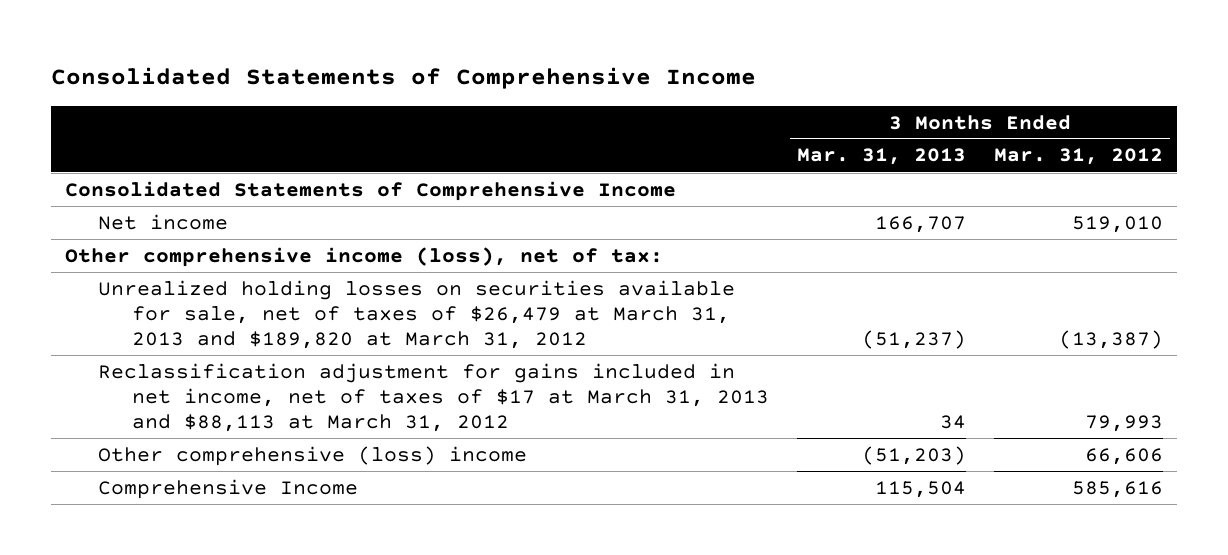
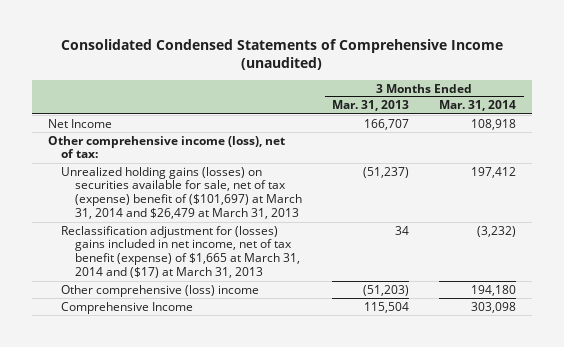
[50,67,756,90] Consolidated Statements of Comprehensive Income -> [60,39,503,71] Consolidated Condensed Statements of Comprehensive Income (unaudited)
[994,148,1164,166] Mar. 31, 2012 -> none
none -> [439,100,517,112] Mar. 31, 2014
[64,180,676,201] Consolidated Statements of Comprehensive Income -> none
[98,213,229,230] Net income -> [47,118,112,128] Net Income
[98,279,736,350] Unrealized holding losses on securities available for sale, net of taxes of $26,479 at March 31, 2013 and $189,820 at March 31, 2012 -> [61,166,303,220] Unrealized holding gains (losses) on securities available for sale, net of tax (expense) benefit of ($101,697) at March 31, 2014 and $26,479 at March 31, 2013
[98,362,769,433] Reclassification adjustment for gains included in net income, net of taxes of $17 at March 31, 2013 and $88,113 at March 31, 2012 -> [61,225,301,279] Reclassification adjustment for (losses) gains included in net income, net of tax benefit (expense) of $1,665 at March 31, 2014 and ($17) at March 31, 2013

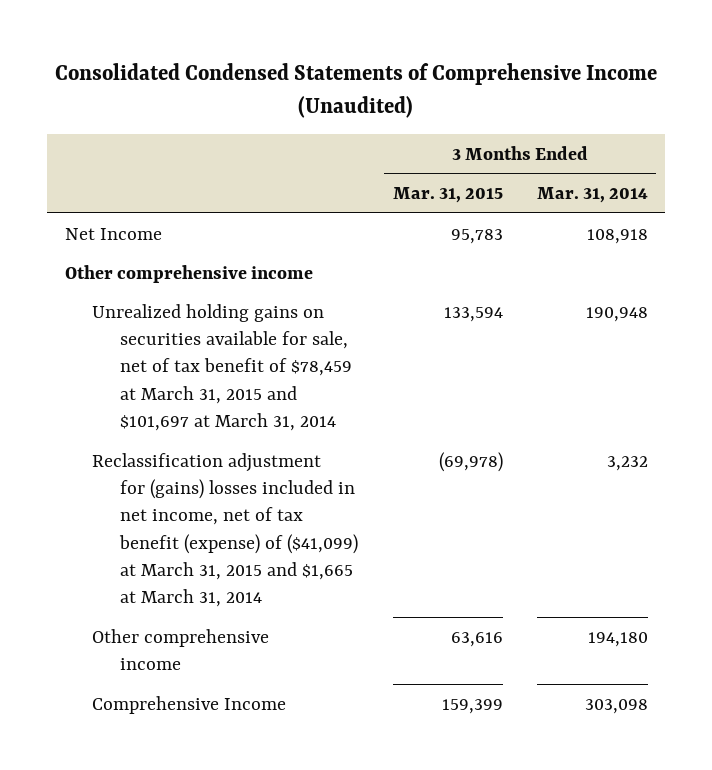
[60,39,503,71] Consolidated Condensed Statements of Comprehensive Income (unaudited) -> [55,63,658,118] Consolidated Condensed Statements of Comprehensive Income (Unaudited)
[332,100,410,112] Mar. 31, 2013 -> none
none -> [392,187,503,204] Mar. 31, 2015
[47,135,285,159] Other comprehensive income (loss), net of tax: -> [64,264,313,283] Other comprehensive income
[61,166,303,220] Unrealized holding gains (losses) on securities available for sale, net of tax (expense) benefit of ($101,697) at March 31, 2014 and $26,479 at March 31, 2013 -> [92,303,353,432] Unrealized holding gains on securities available for sale, net of tax benefit of $78,459 at March 31, 2015 and $101,697 at March 31, 2014
[471,166,517,178] 197,412 -> [585,306,648,322] 190,948
[61,225,301,279] Reclassification adjustment for (losses) gains included in net income, net of tax benefit (expense) of $1,665 at March 31, 2014 and ($17) at March 31, 2013 -> [92,452,359,608] Reclassification adjustment for (gains) losses included in net income, net of tax benefit (expense) of ($41,099) at March 31, 2015 and $1,665 at March 31, 2014
[477,225,517,237] (3,232) -> [606,455,648,471] 3,232
[61,284,260,297] Other comprehensive (loss) income -> [92,628,270,671] Other comprehensive income

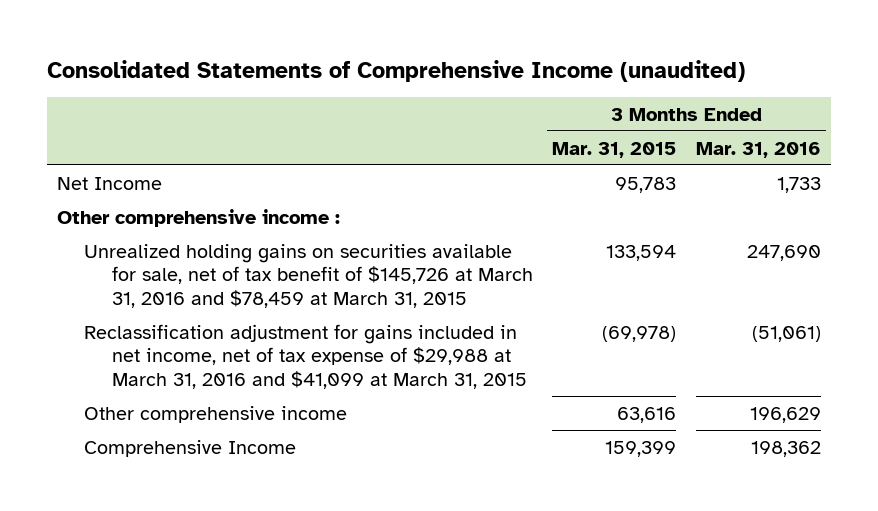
[55,63,658,118] Consolidated Condensed Statements of Comprehensive Income (Unaudited) -> [47,59,746,82] Consolidated Statements of Comprehensive Income (unaudited)
[536,187,648,204] Mar. 31, 2014 -> none
none -> [695,141,821,158] Mar. 31, 2016
[64,264,313,283] Other comprehensive income -> [56,208,340,227] Other comprehensive income :
[92,303,353,432] Unrealized holding gains on securities available for sale, net of tax benefit of $78,459 at March 31, 2015 and $101,697 at March 31, 2014 -> [84,243,533,308] Unrealized holding gains on securities available for sale, net of tax benefit of $145,726 at March 31, 2016 and $78,459 at March 31, 2015
[92,452,359,608] Reclassification adjustment for (gains) losses included in net income, net of tax benefit (expense) of ($41,099) at March 31, 2015 and $1,665 at March 31, 2014 -> [84,323,527,389] Reclassification adjustment for gains included in net income, net of tax expense of $29,988 at March 31, 2016 and $41,099 at March 31, 2015

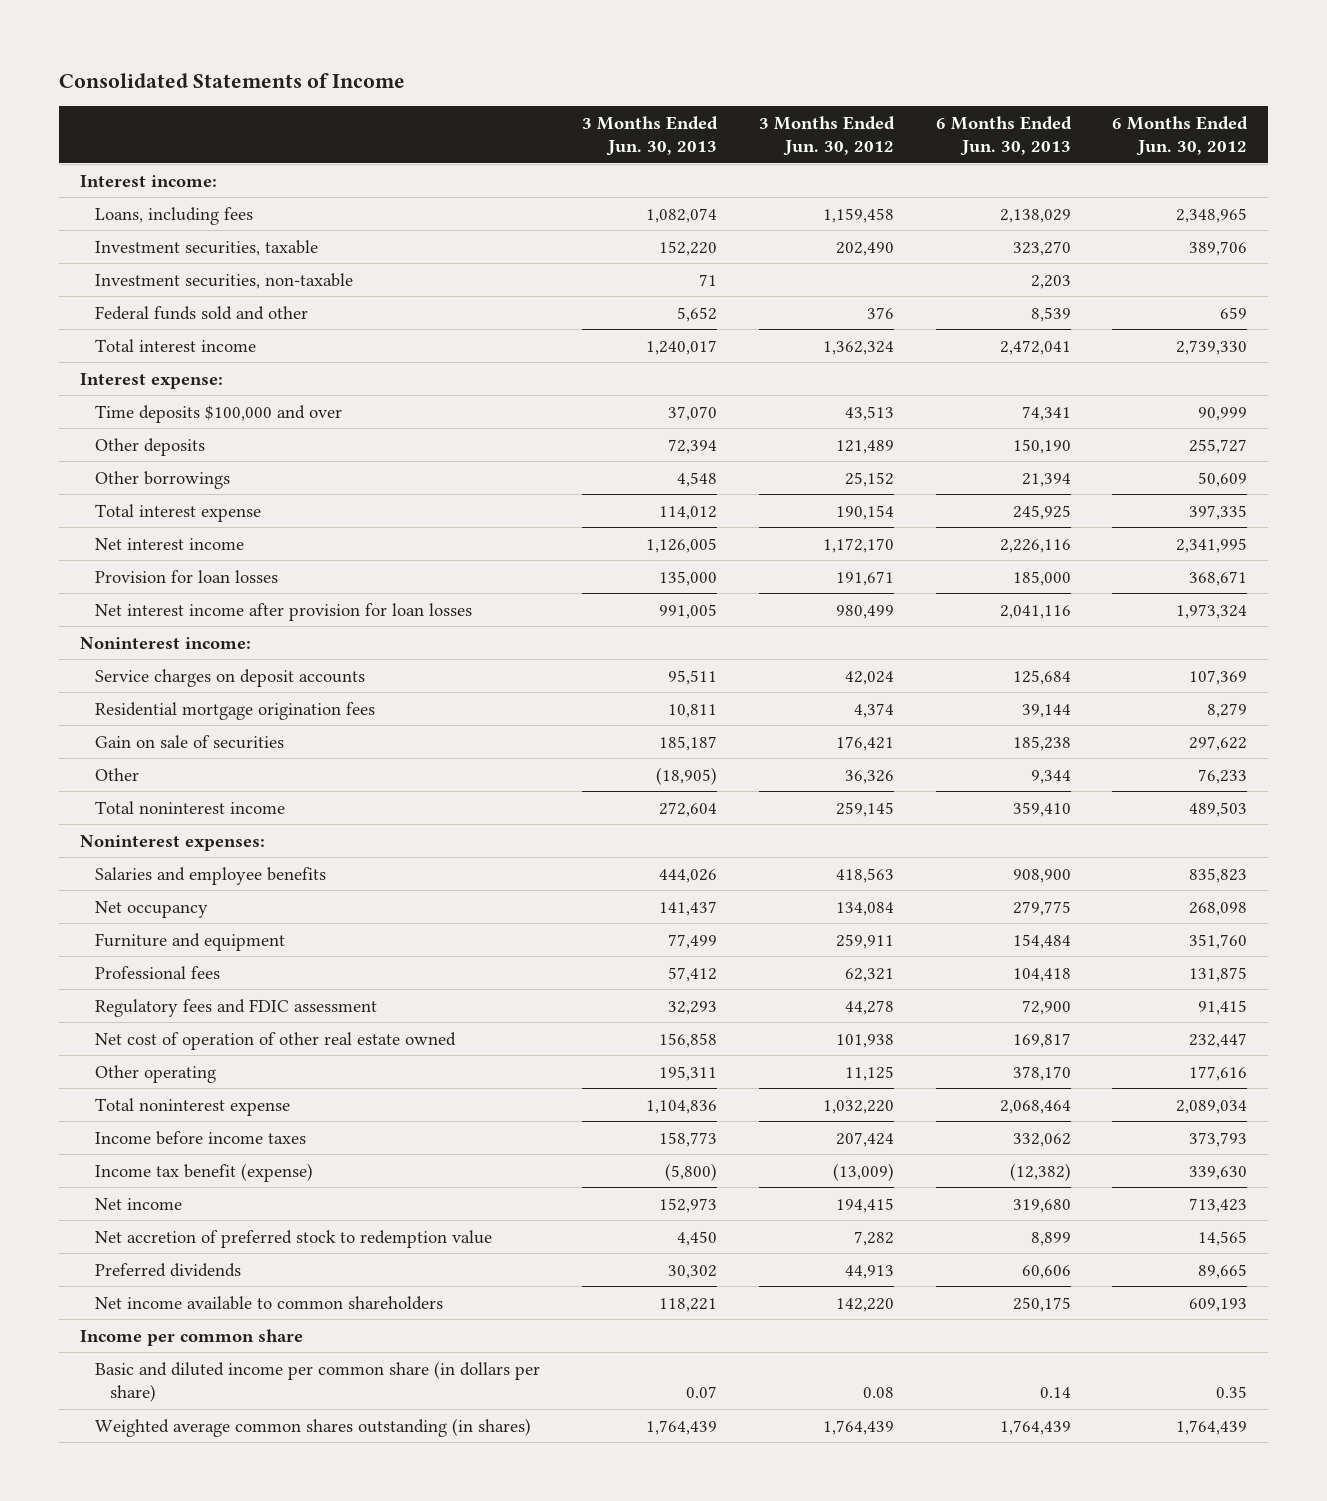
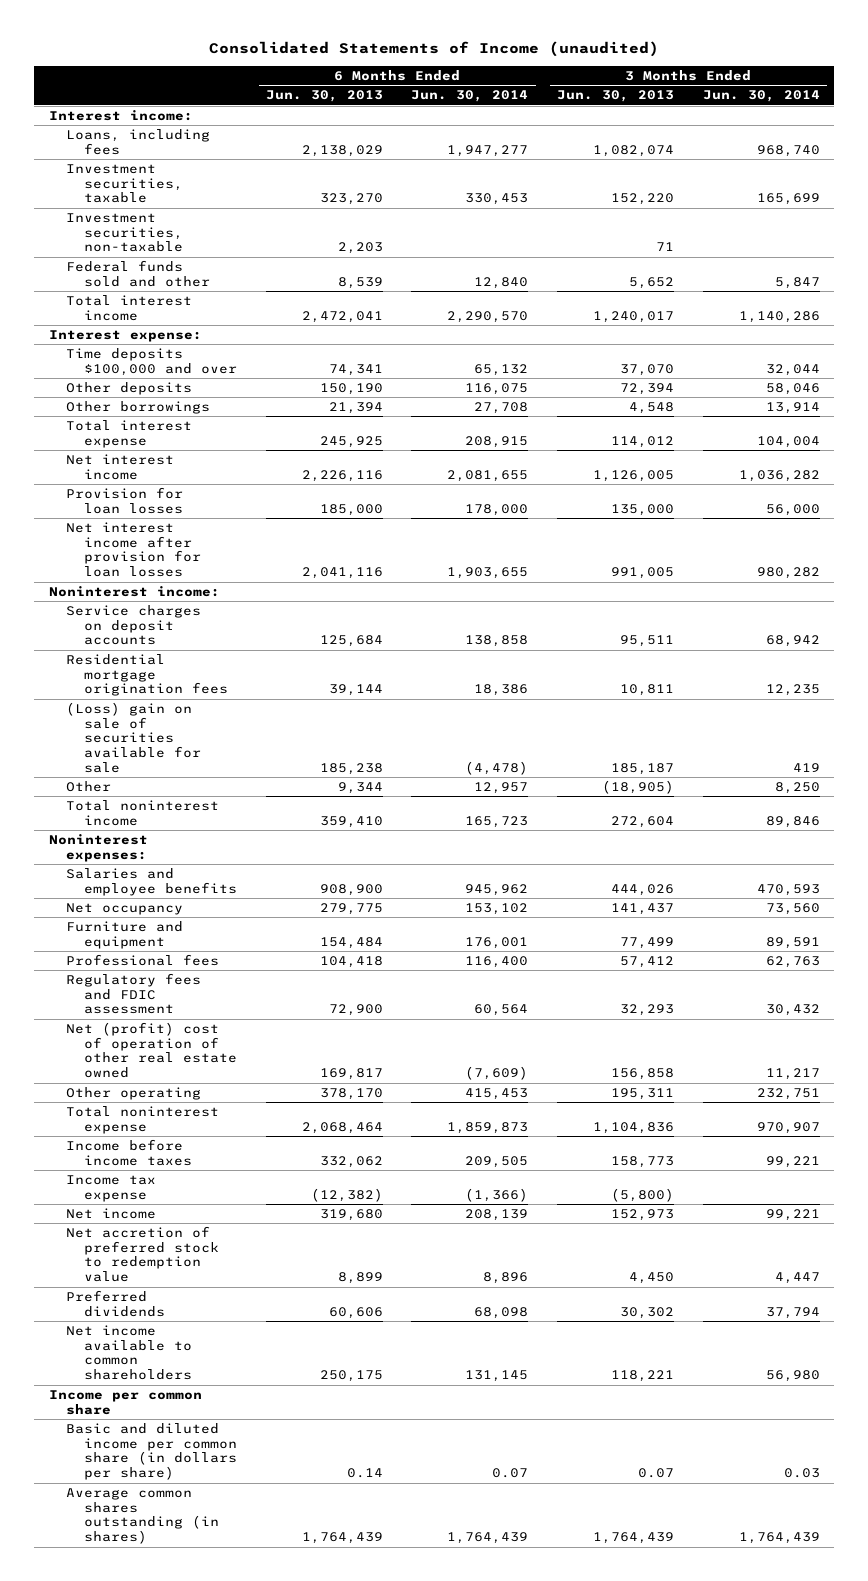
[58,72,405,88] Consolidated Statements of Income -> [209,41,660,58] Consolidated Statements of Income (unaudited)
[758,115,895,157] 3 Months Ended Jun. 30, 2012 -> none
[1112,115,1249,157] 6 Months Ended Jun. 30, 2012 -> none
none -> [411,90,529,103] Jun. 30, 2014
none -> [702,90,820,103] Jun. 30, 2014
[95,734,285,749] Gain on sale of securities -> [66,702,202,773] (Loss) gain on sale of securities available for sale
[95,1031,457,1050] Net cost of operation of other real estate owned -> [66,1022,238,1079] Net (profit) cost of operation of other real estate owned
[95,1162,314,1182] Income tax benefit (expense) -> [66,1175,157,1202] Income tax expense
[95,1417,532,1437] Weighted average common shares outstanding (in shares) -> [66,1488,220,1545] Average common shares outstanding (in shares)

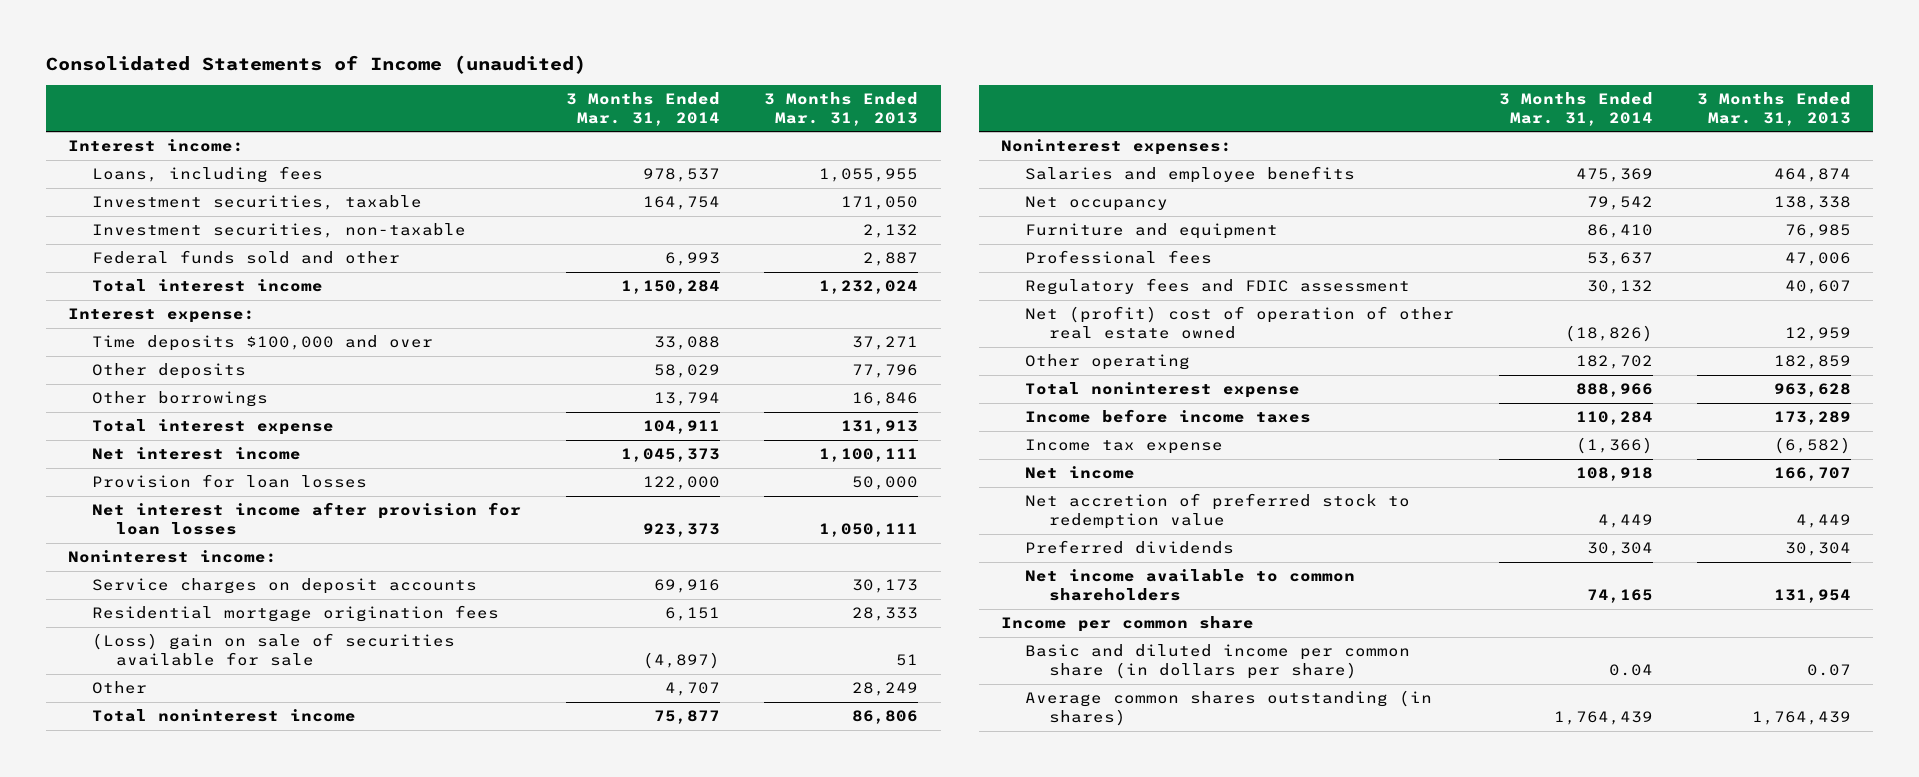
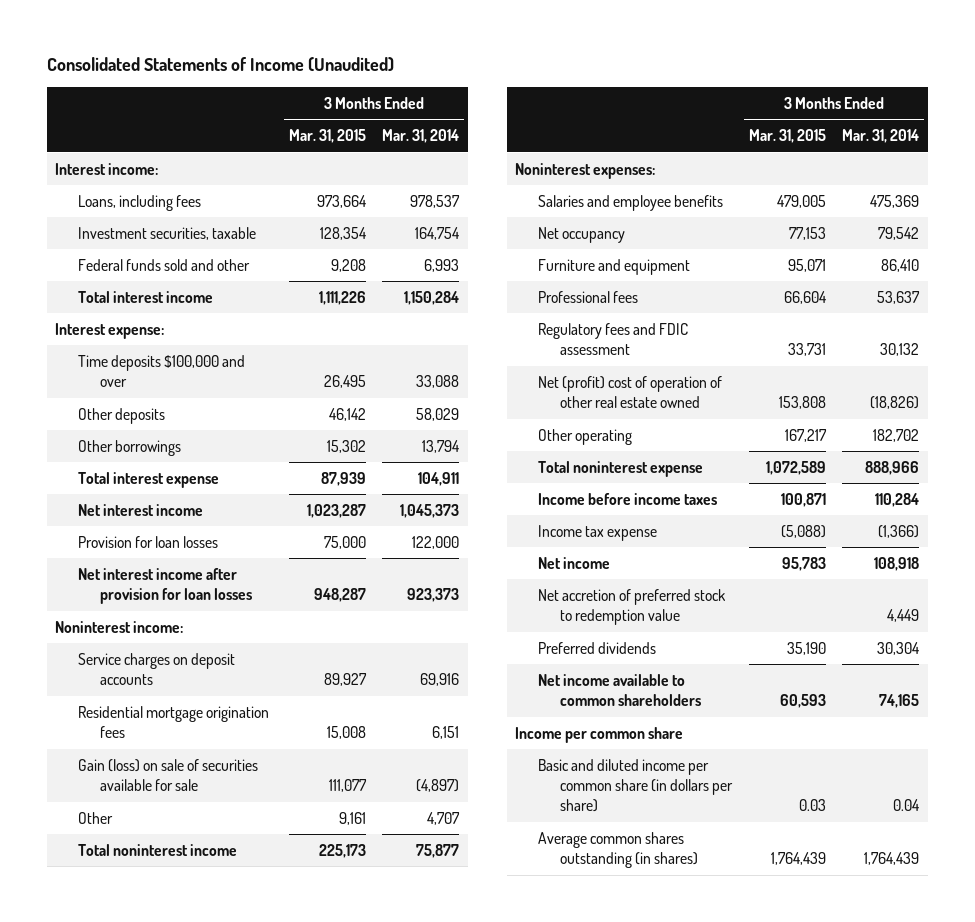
[45,54,586,74] Consolidated Statements of Income (unaudited) -> [46,57,394,73] Consolidated Statements of Income (Unaudited)
[764,91,919,127] 3 Months Ended Mar. 31, 2013 -> none
none -> [288,129,366,144] Mar. 31, 2015
[92,223,467,239] Investment securities, non-taxable -> none
[92,633,456,667] (Loss) gain on sale of securities available for sale -> [77,758,258,792] Gain (loss) on sale of securities available for sale

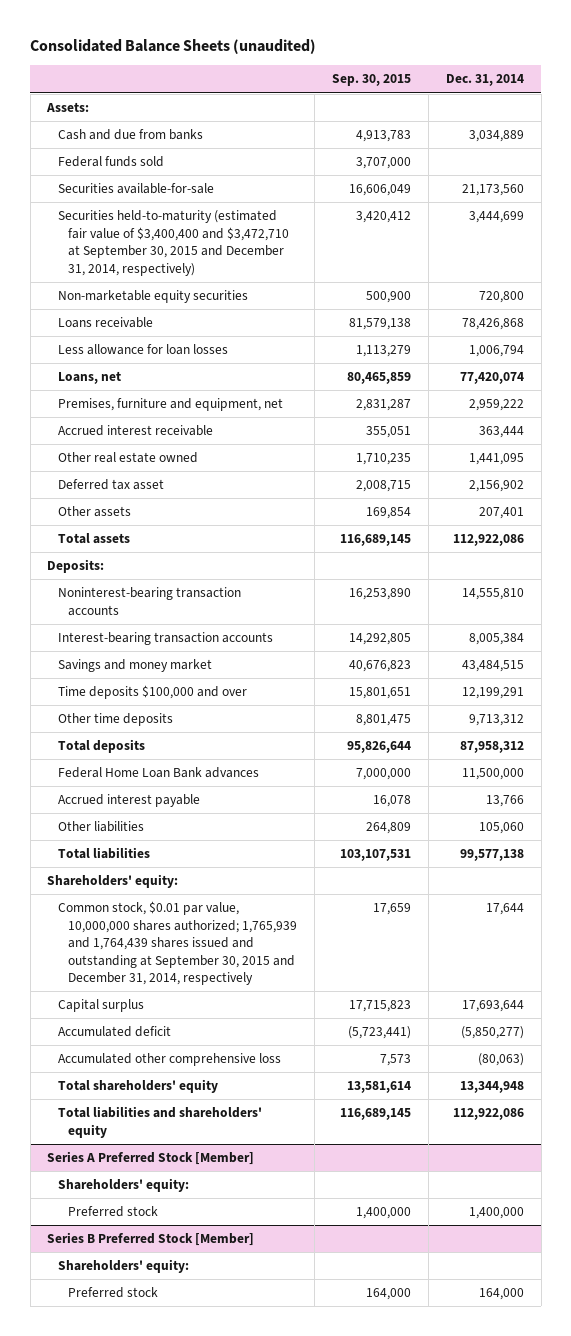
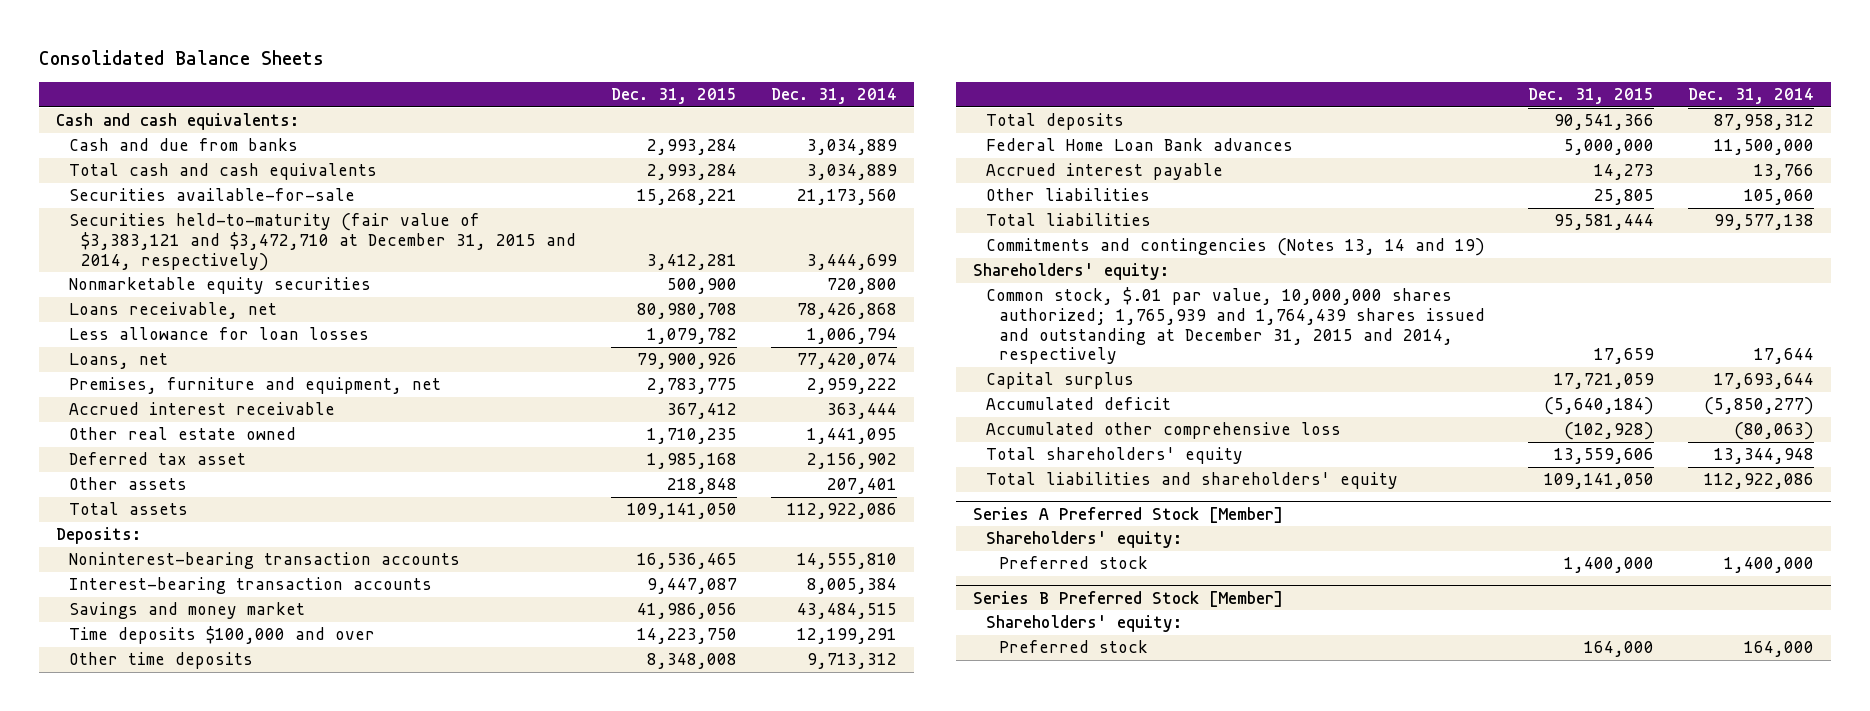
[30,39,317,55] Consolidated Balance Sheets (unaudited) -> [38,50,324,66] Consolidated Balance Sheets
[332,74,412,87] Sep. 30, 2015 -> none
none -> [610,88,737,105] Dec. 31, 2015
[46,102,90,113] Assets: -> none
none -> [55,113,299,131] Cash and cash equivalents:
[57,156,164,168] Federal funds sold -> none
none -> [68,163,377,181] Total cash and cash equivalents
[57,210,290,276] Securities held-to-maturity (estimated fair value of $3,400,400 and $3,472,710 at September 30, 2015 and December 31, 2014, respectively) -> [68,213,577,271] Securities held-to-maturity (fair value of $3,383,121 and $3,472,710 at December 31, 2015 and 2014, respectively)
[57,290,248,304] Non-marketable equity securities -> [68,277,371,295] Nonmarketable equity securities
[57,317,153,329] Loans receivable -> [68,302,277,320] Loans receivable, net
none -> [986,238,1486,257] Commitments and contingencies (Notes 13, 14 and 19)
[57,901,298,986] Common stock, $0.01 par value, 10,000,000 shares authorized; 1,765,939 and 1,764,439 shares issued and outstanding at September 30, 2015 and December 31, 2014, respectively -> [986,287,1486,365] Common stock, $.01 par value, 10,000,000 shares authorized; 1,765,939 and 1,764,439 shares issued and outstanding at December 31, 2015 and 2014, respectively

